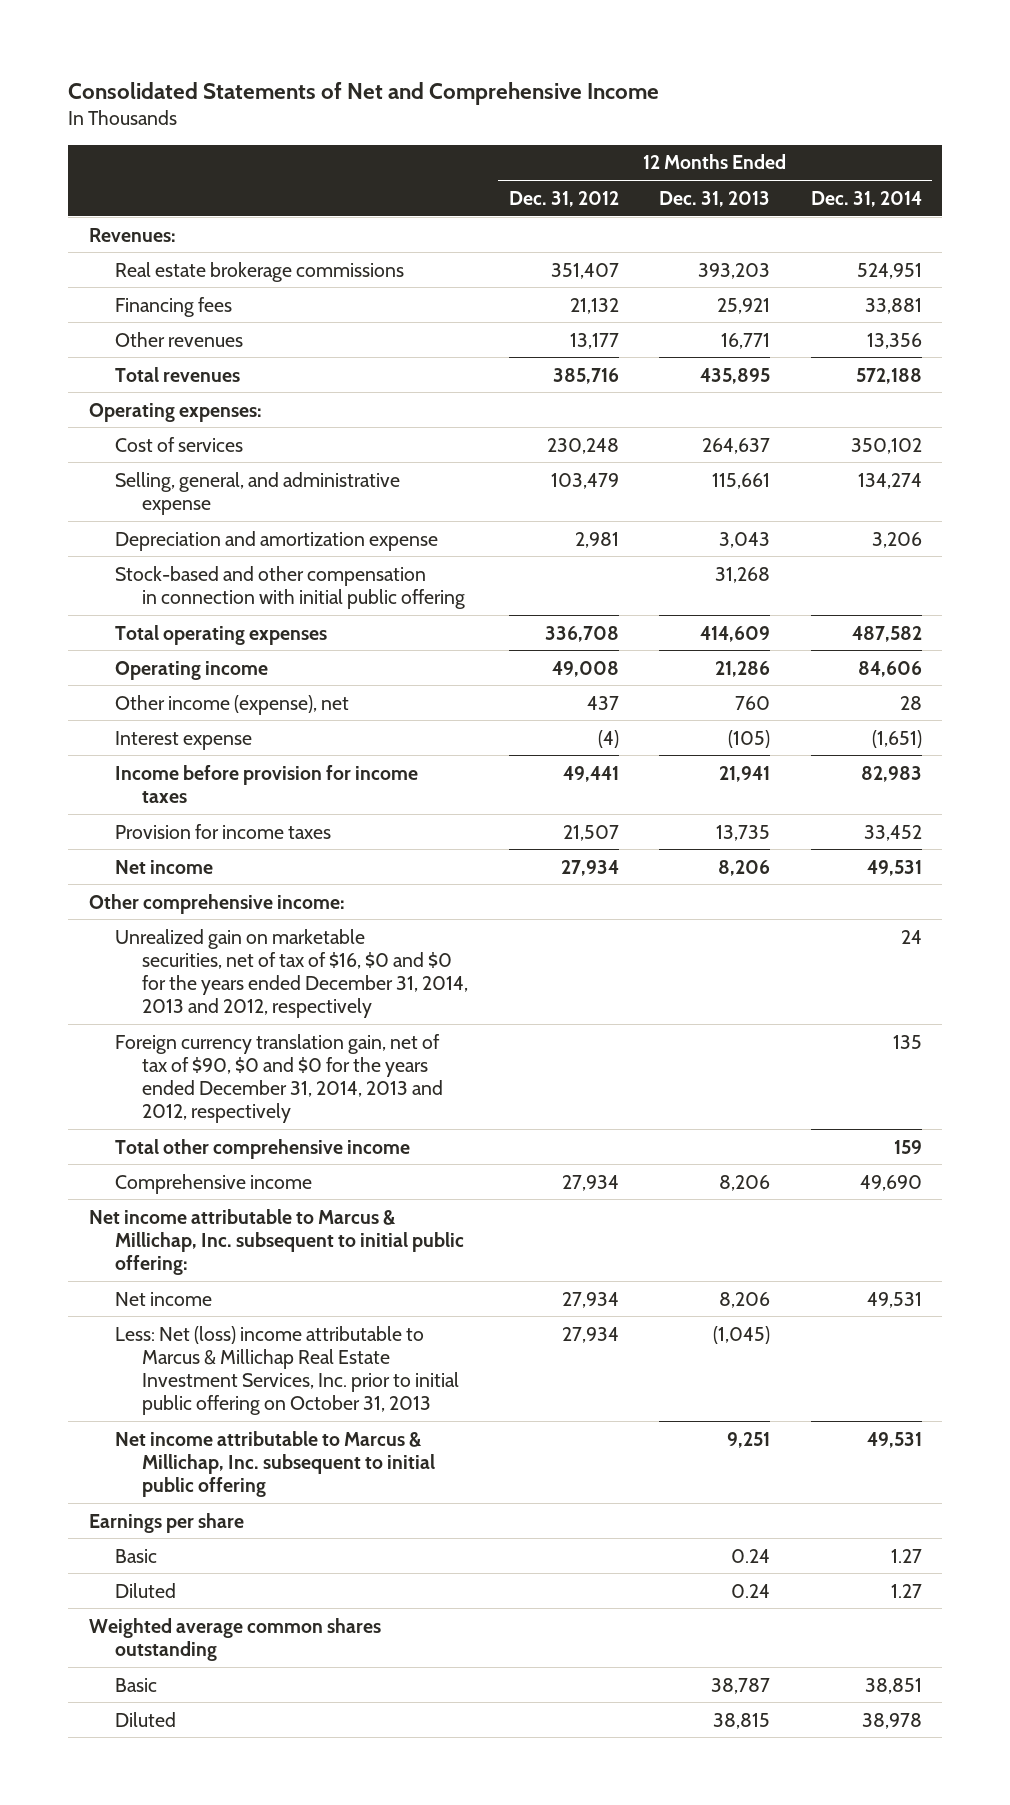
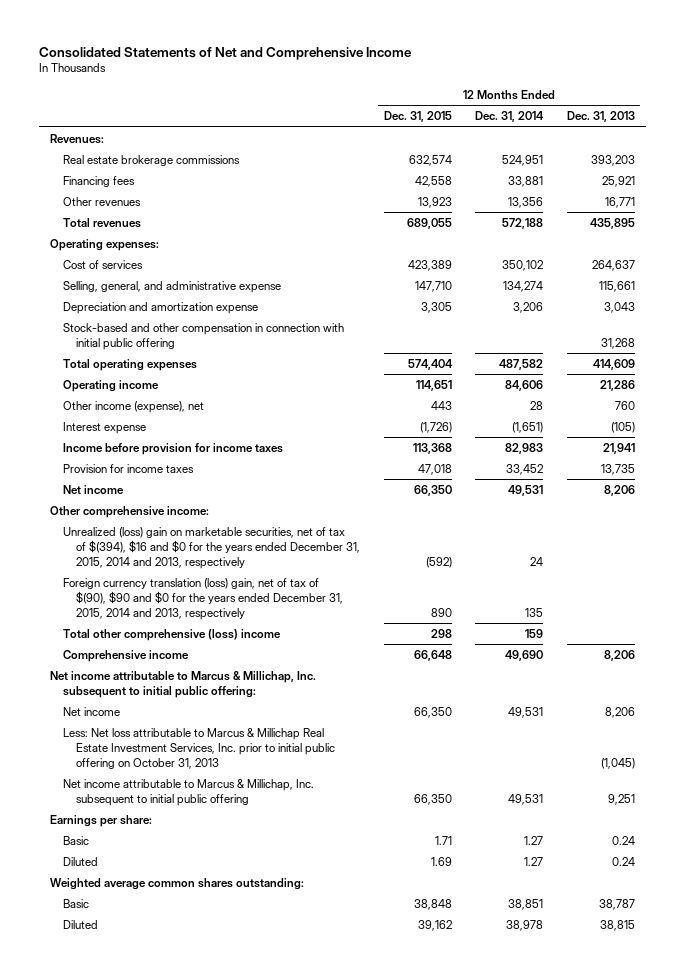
[508,190,619,207] Dec. 31, 2012 -> none
none -> [383,111,452,123] Dec. 31, 2015
[115,928,468,1019] Unrealized gain on marketable securities, net of tax of $16, $0 and $0 for the years ended December 31, 2014, 2013 and 2012, respectively -> [63,526,361,569] Unrealized (loss) gain on marketable securities, net of tax of $(394), $16 and $0 for the years ended December 31, 2015, 2014 and 2013, respectively
[115,1033,443,1124] Foreign currency translation gain, net of tax of $90, $0 and $0 for the years ended December 31, 2014, 2013 and 2012, respectively -> [63,577,344,620] Foreign currency translation (loss) gain, net of tax of $(90), $90 and $0 for the years ended December 31, 2015, 2014 and 2013, respectively
[115,1138,411,1159] Total other comprehensive income -> [63,628,282,641] Total other comprehensive (loss) income
[115,1325,459,1416] Less: Net (loss) income attributable to Marcus & Millichap Real Estate Investment Services, Inc. prior to initial public offering on October 31, 2013 -> [63,727,336,769] Less: Net loss attributable to Marcus & Millichap Real Estate Investment Services, Inc. prior to initial public offering on October 31, 2013
[88,1512,244,1533] Earnings per share -> [50,814,153,827] Earnings per share:
[88,1617,381,1661] Weighted average common shares outstanding -> [50,877,305,890] Weighted average common shares outstanding:

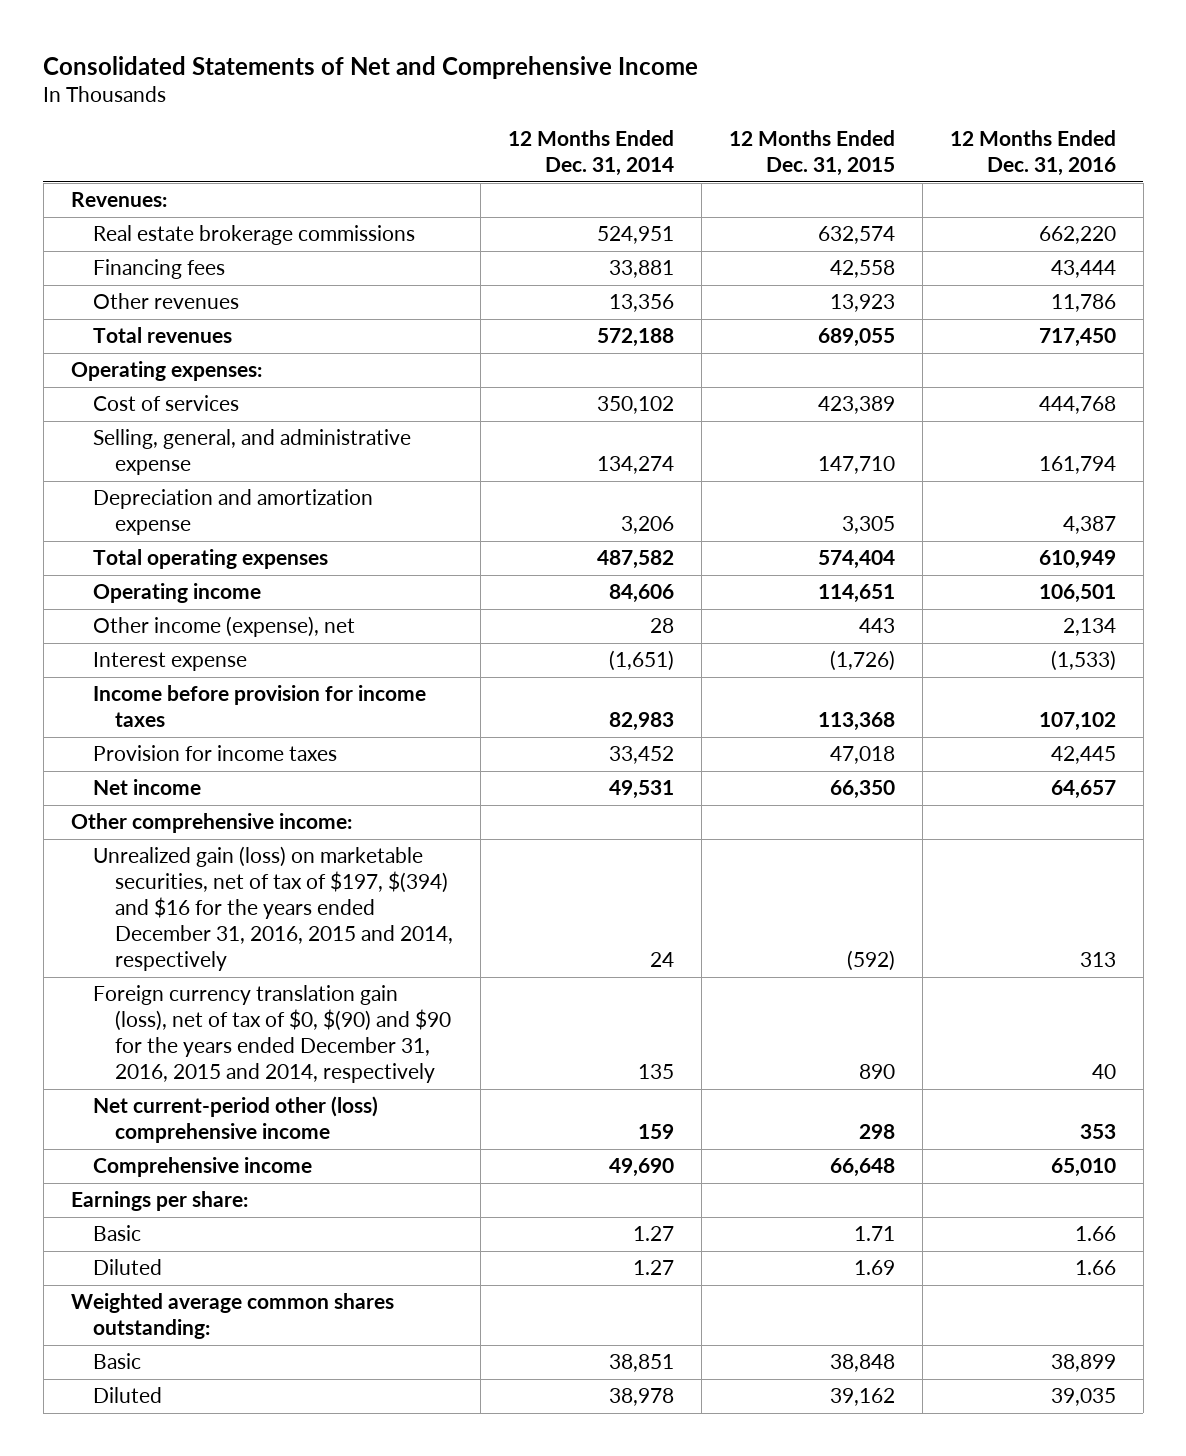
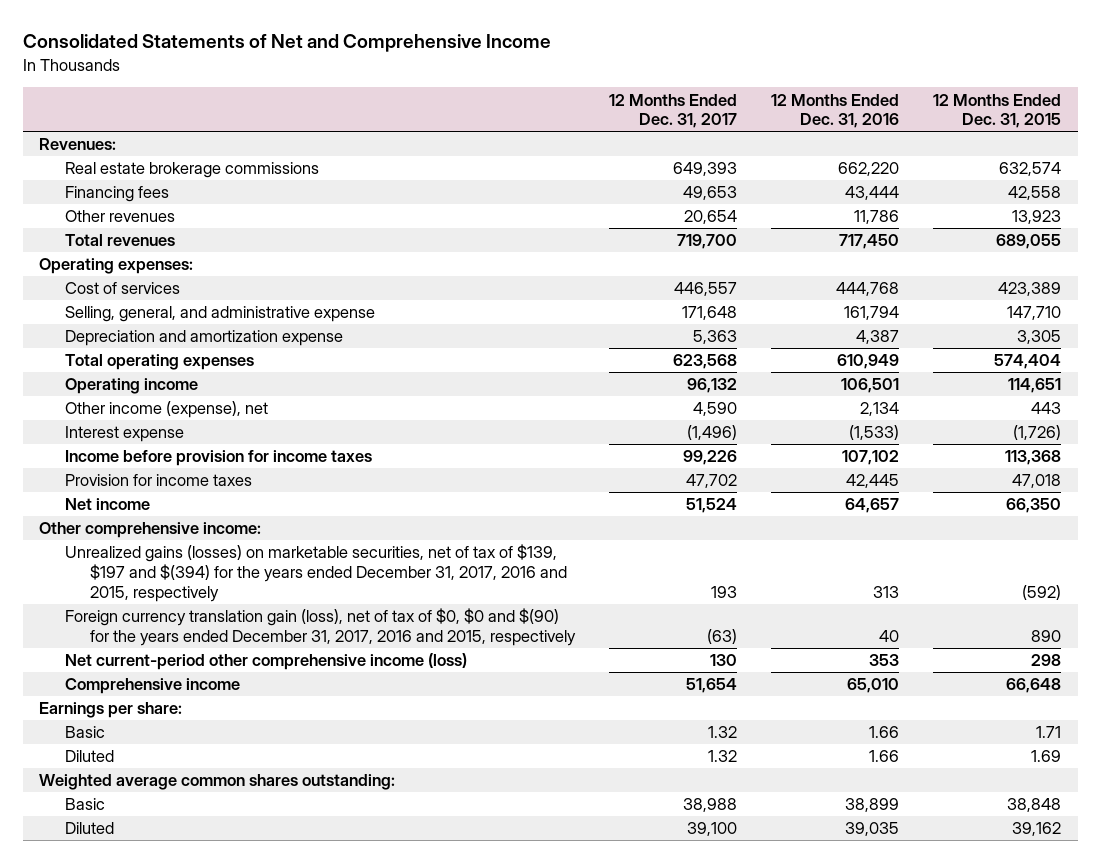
[507,130,674,177] 12 Months Ended Dec. 31, 2014 -> none
none -> [609,93,738,129] 12 Months Ended Dec. 31, 2017
[92,846,453,972] Unrealized gain (loss) on marketable securities, net of tax of $197, $(394) and $16 for the years ended December 31, 2016, 2015 and 2014, respectively -> [64,544,568,602] Unrealized gains (losses) on marketable securities, net of tax of $139, $197 and $(394) for the years ended December 31, 2017, 2016 and 2015, respectively
[92,985,451,1084] Foreign currency translation gain (loss), net of tax of $0, $(90) and $90 for the years ended December 31, 2016, 2015 and 2014, respectively -> [64,608,577,646] Foreign currency translation gain (loss), net of tax of $0, $0 and $(90) for the years ended December 31, 2017, 2016 and 2015, respectively
[92,1096,378,1144] Net current-period other (loss) comprehensive income -> [64,653,467,671] Net current-period other comprehensive income (loss)

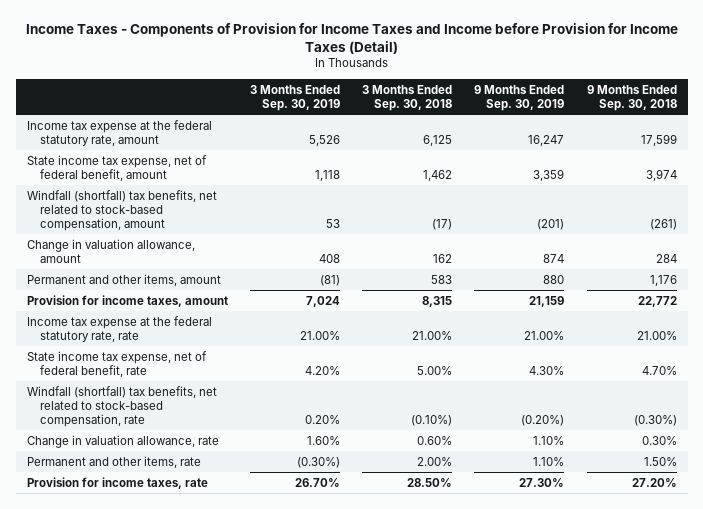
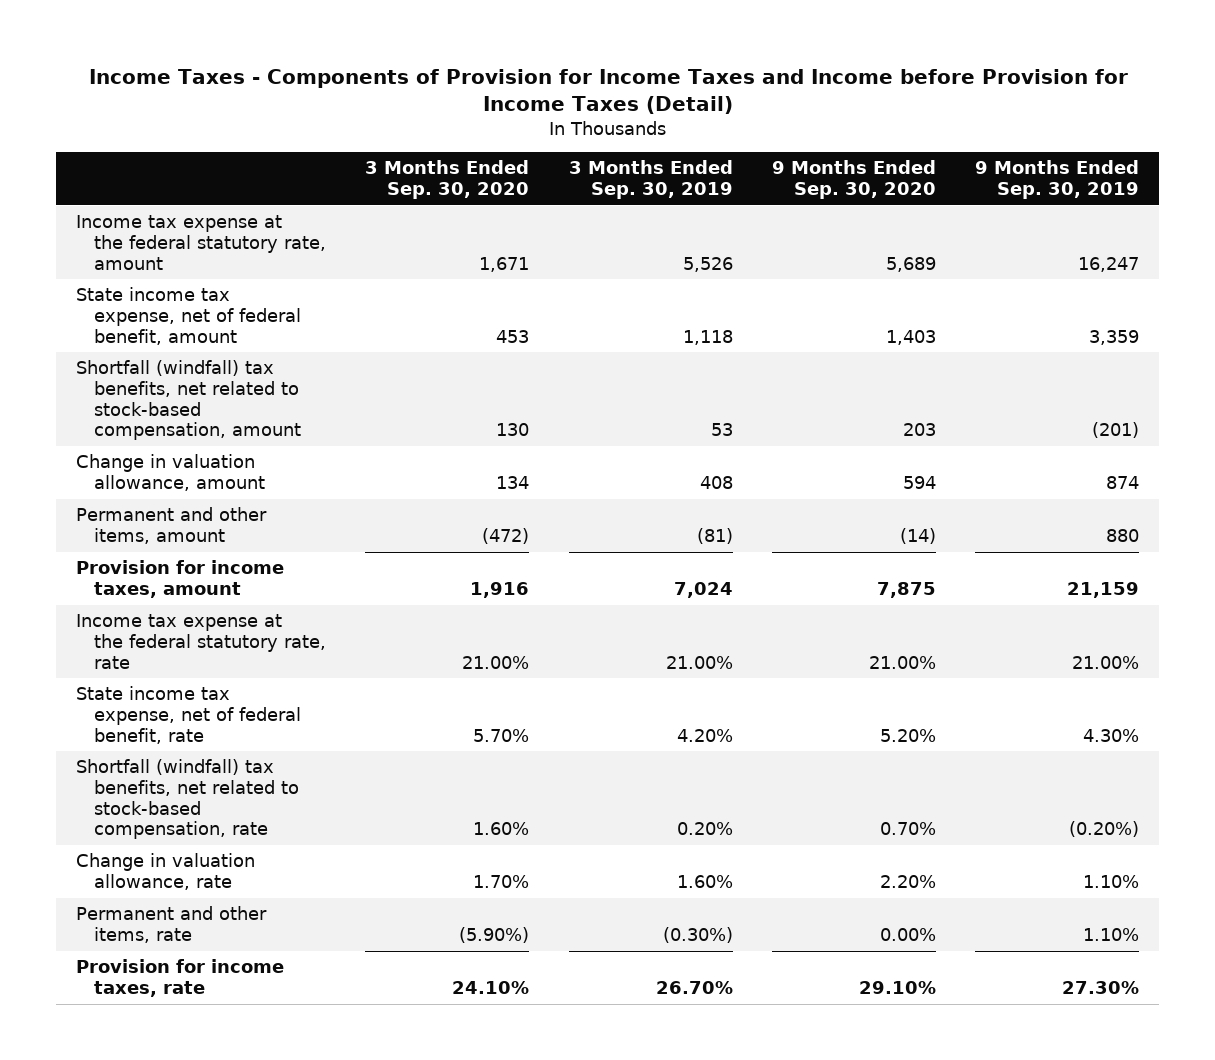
[362,84,453,111] 3 Months Ended Sep. 30, 2018 -> none
[586,84,677,111] 9 Months Ended Sep. 30, 2018 -> none
none -> [365,160,530,200] 3 Months Ended Sep. 30, 2020
none -> [771,160,936,200] 9 Months Ended Sep. 30, 2020
[26,189,217,232] Windfall (shortfall) tax benefits, net related to stock-based compensation, amount -> [75,360,301,441] Shortfall (windfall) tax benefits, net related to stock-based compensation, amount
[26,385,217,428] Windfall (shortfall) tax benefits, net related to stock-based compensation, rate -> [75,759,299,840] Shortfall (windfall) tax benefits, net related to stock-based compensation, rate

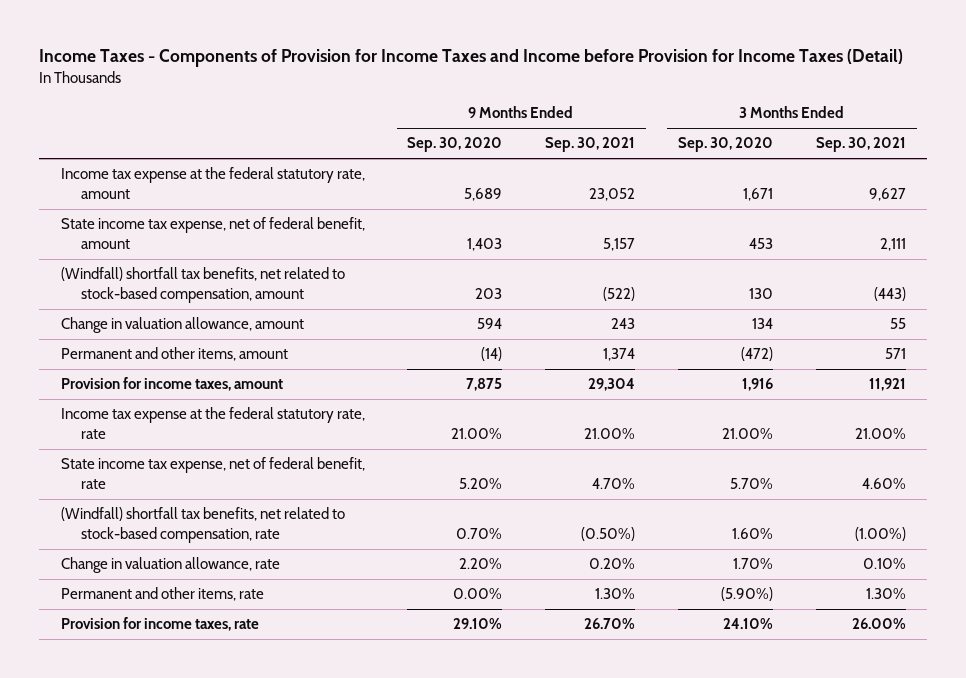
[568,160,733,200] 3 Months Ended Sep. 30, 2019 -> none
[975,160,1140,200] 9 Months Ended Sep. 30, 2019 -> none
none -> [545,137,636,153] Sep. 30, 2021
none -> [815,137,906,153] Sep. 30, 2021
[75,360,301,441] Shortfall (windfall) tax benefits, net related to stock-based compensation, amount -> [60,267,345,303] (Windfall) shortfall tax benefits, net related to stock-based compensation, amount
[75,759,299,840] Shortfall (windfall) tax benefits, net related to stock-based compensation, rate -> [60,507,345,543] (Windfall) shortfall tax benefits, net related to stock-based compensation, rate

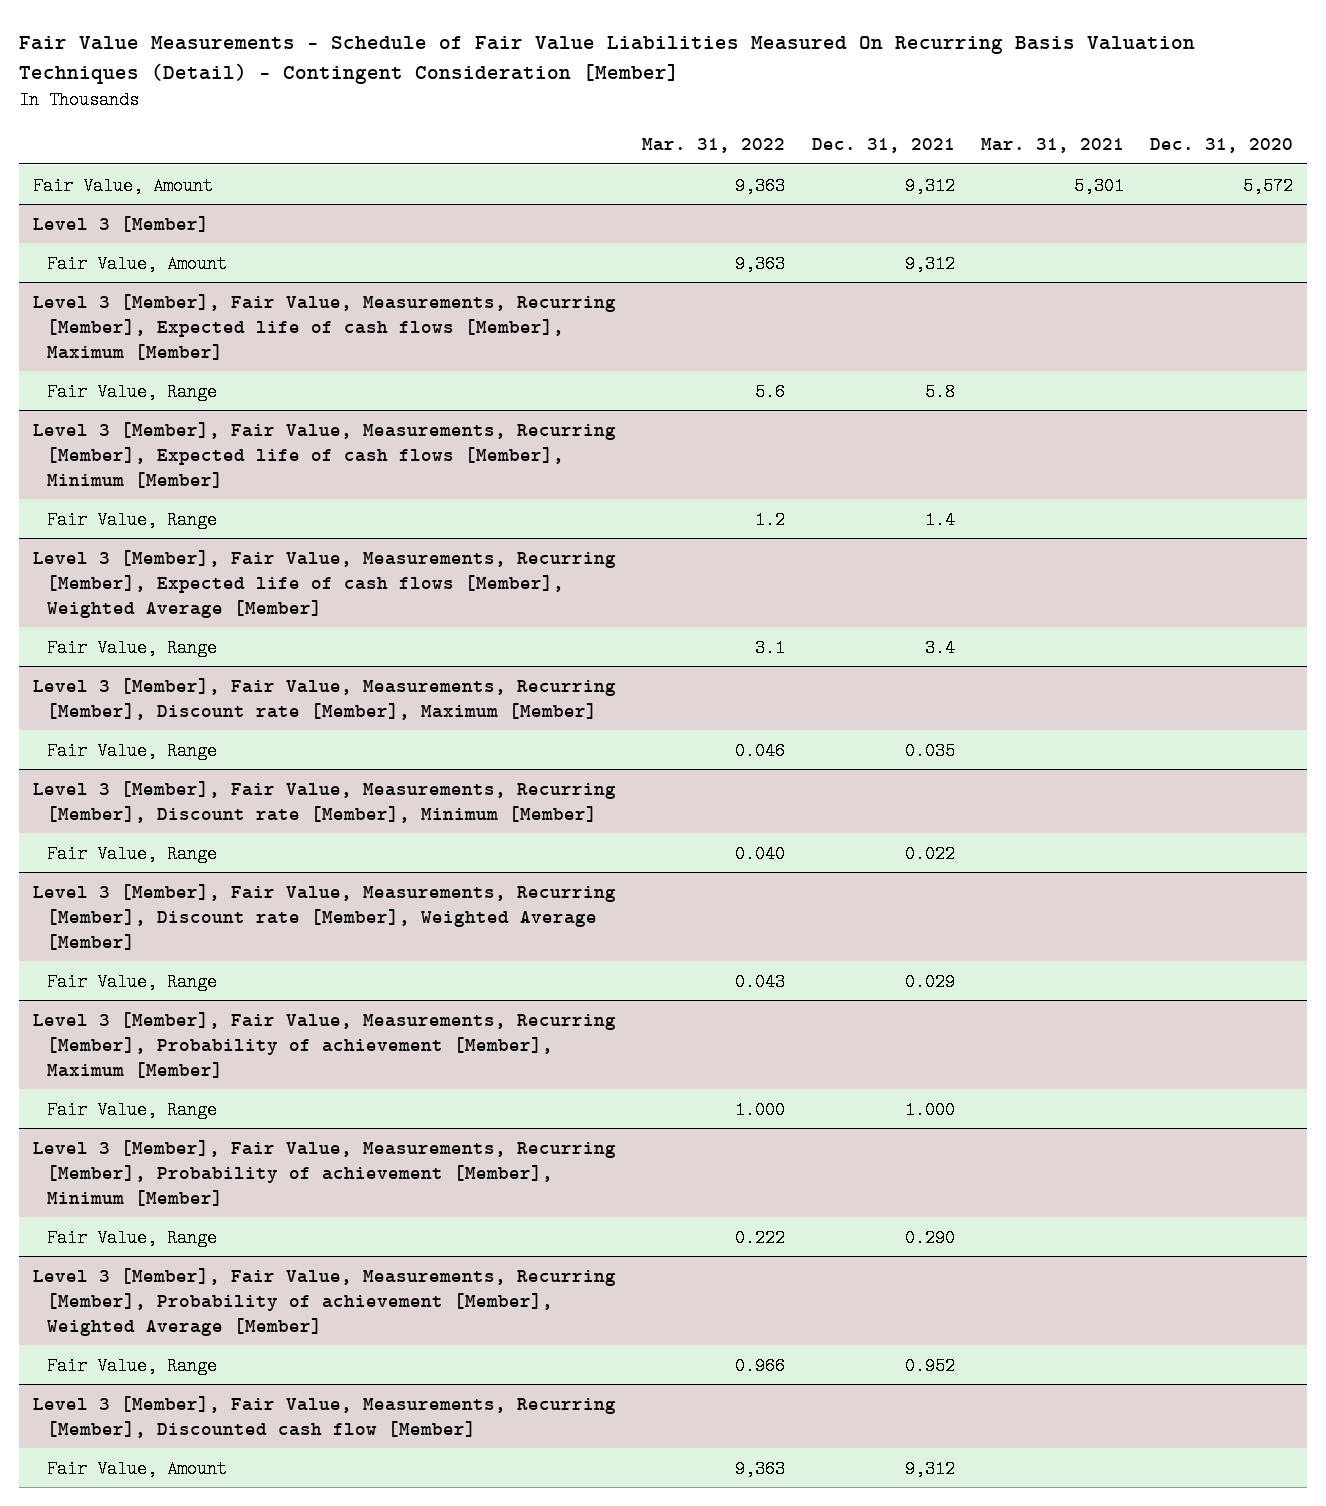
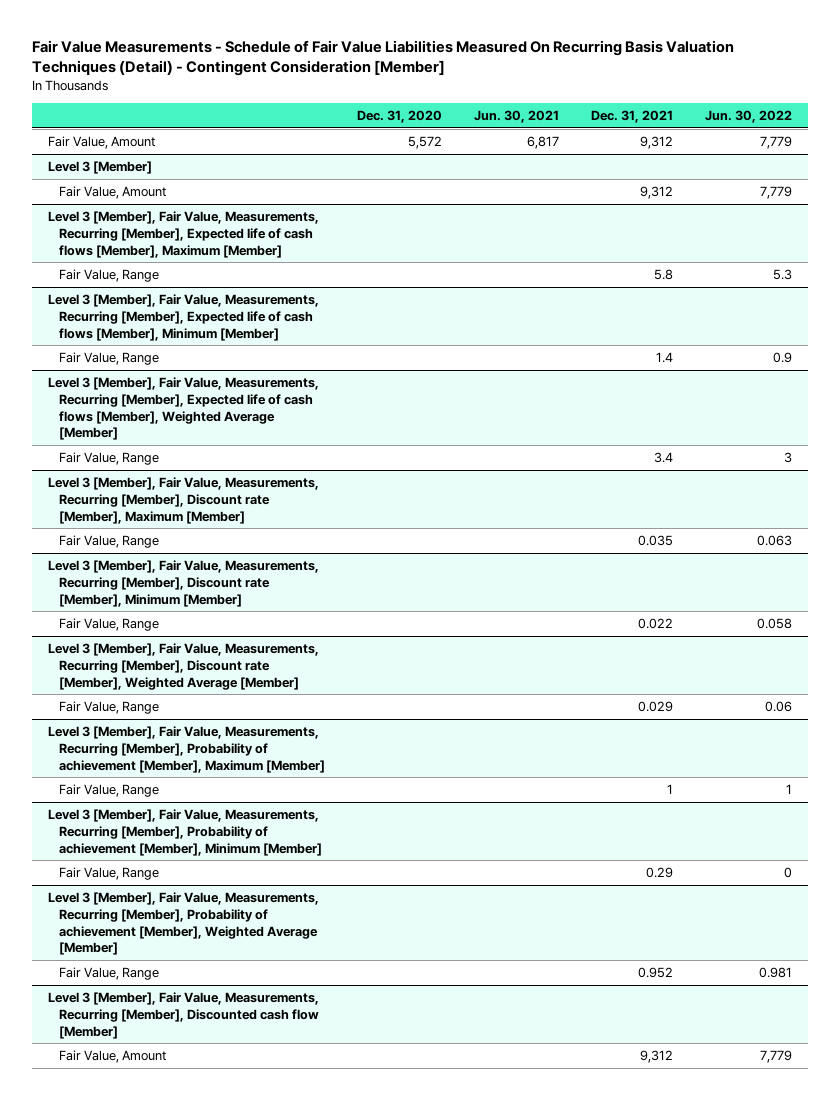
[642,138,786,154] Mar. 31, 2022 -> none
[980,138,1124,154] Mar. 31, 2021 -> none
none -> [473,110,559,124] Jun. 30, 2021
none -> [704,110,792,124] Jun. 30, 2022
[904,1100,955,1119] 1.000 -> [666,783,673,794] 1
[904,1228,955,1247] 0.290 -> [645,866,673,878] 0.29

